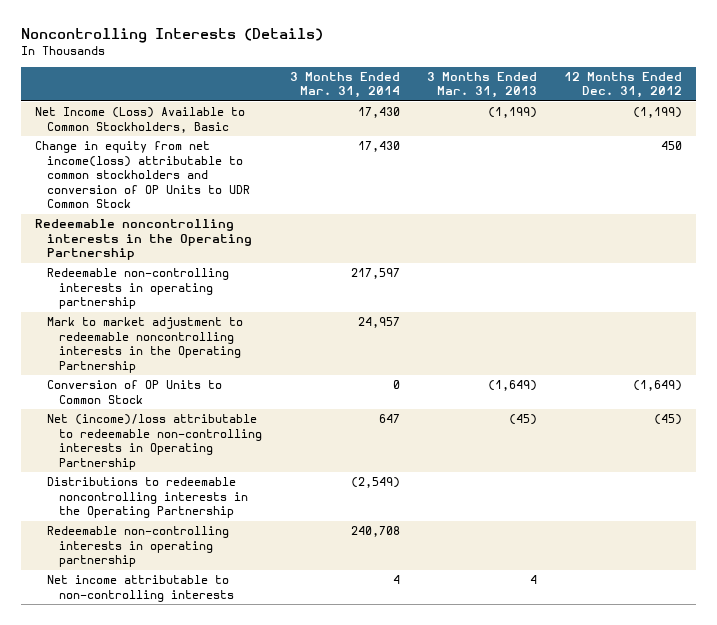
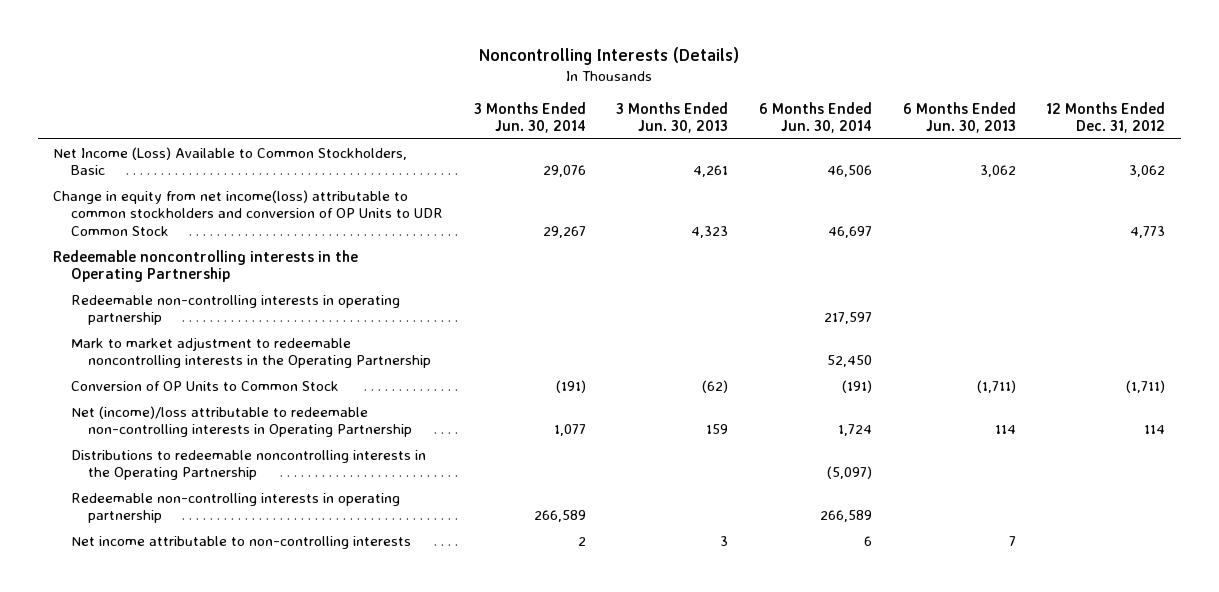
[289,71,400,99] 3 Months Ended Mar. 31, 2014 -> none
[426,71,537,99] 3 Months Ended Mar. 31, 2013 -> none
none -> [473,101,586,133] 3 Months Ended Jun. 30, 2014
none -> [616,101,729,133] 3 Months Ended Jun. 30, 2013
none -> [759,101,873,133] 6 Months Ended Jun. 30, 2014
none -> [902,101,1016,133] 6 Months Ended Jun. 30, 2013
[633,107,683,119] (1,199) -> [1129,165,1166,178] 3,062
[661,141,683,151] 450 -> [1130,225,1166,238] 4,773
[633,380,683,392] (1,649) -> [1126,379,1166,393] (1,711)
[654,414,683,426] (45) -> [1144,425,1166,435] 114

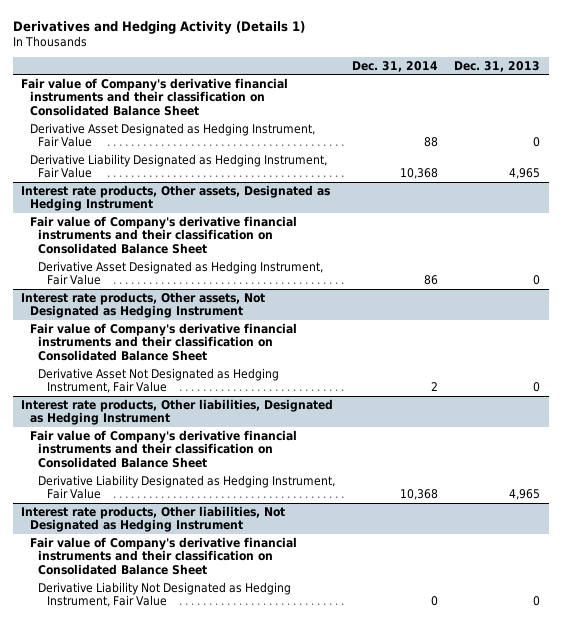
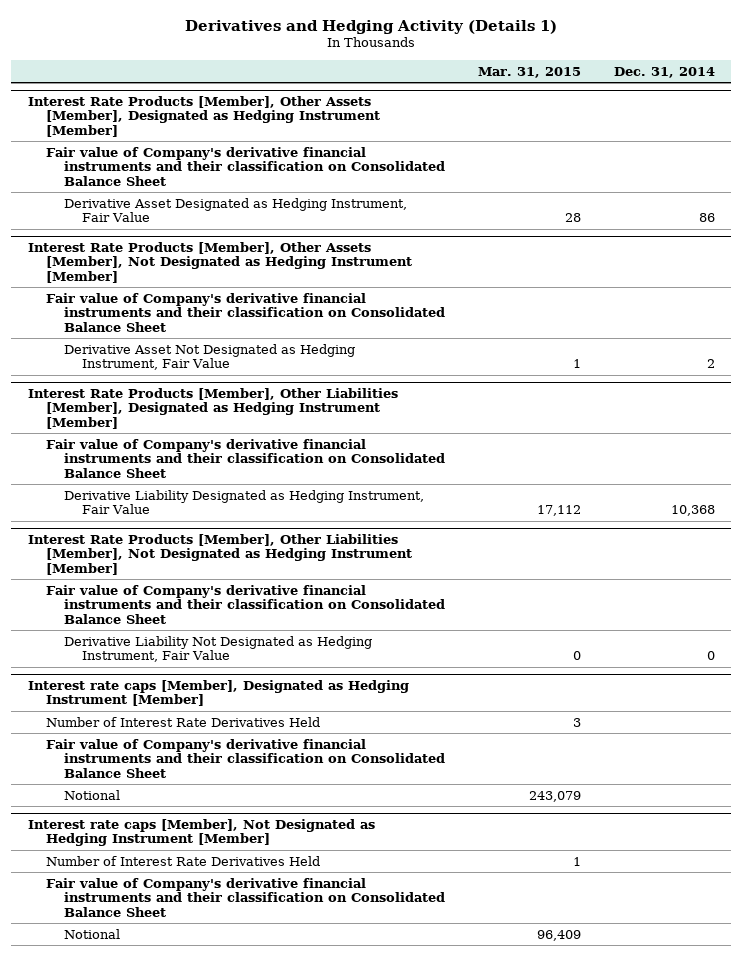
[454,60,541,72] Dec. 31, 2013 -> none
none -> [477,66,581,78] Mar. 31, 2015
[21,77,289,117] Fair value of Company's derivative financial instruments and their classification on Consolidated Balance Sheet -> none
[29,122,315,148] Derivative Asset Designated as Hedging Instrument, Fair Value -> none
[29,153,327,179] Derivative Liability Designated as Hedging Instrument, Fair Value -> none
[21,184,331,212] Interest rate products, Other assets, Designated as Hedging Instrument -> [27,95,380,137] Interest Rate Products [Member], Other Assets [Member], Designated as Hedging Instrument [Member]
[21,291,266,319] Interest rate products, Other assets, Not Designated as Hedging Instrument -> [27,241,412,283] Interest Rate Products [Member], Other Assets [Member], Not Designated as Hedging Instrument [Member]
[21,398,334,426] Interest rate products, Other liabilities, Designated as Hedging Instrument -> [27,387,398,429] Interest Rate Products [Member], Other Liabilities [Member], Designated as Hedging Instrument [Member]
[21,505,286,533] Interest rate products, Other liabilities, Not Designated as Hedging Instrument -> [27,533,412,575] Interest Rate Products [Member], Other Liabilities [Member], Not Designated as Hedging Instrument [Member]
none -> [27,679,409,707] Interest rate caps [Member], Designated as Hedging Instrument [Member]
none -> [45,716,320,727] Number of Interest Rate Derivatives Held
none -> [45,738,445,778] Fair value of Company's derivative financial instruments and their classification on Consolidated Balance Sheet
none -> [63,789,120,800] Notional
none -> [27,818,375,847] Interest rate caps [Member], Not Designated as Hedging Instrument [Member]
none -> [45,855,320,866] Number of Interest Rate Derivatives Held
none -> [45,877,445,917] Fair value of Company's derivative financial instruments and their classification on Consolidated Balance Sheet
none -> [63,928,120,939] Notional

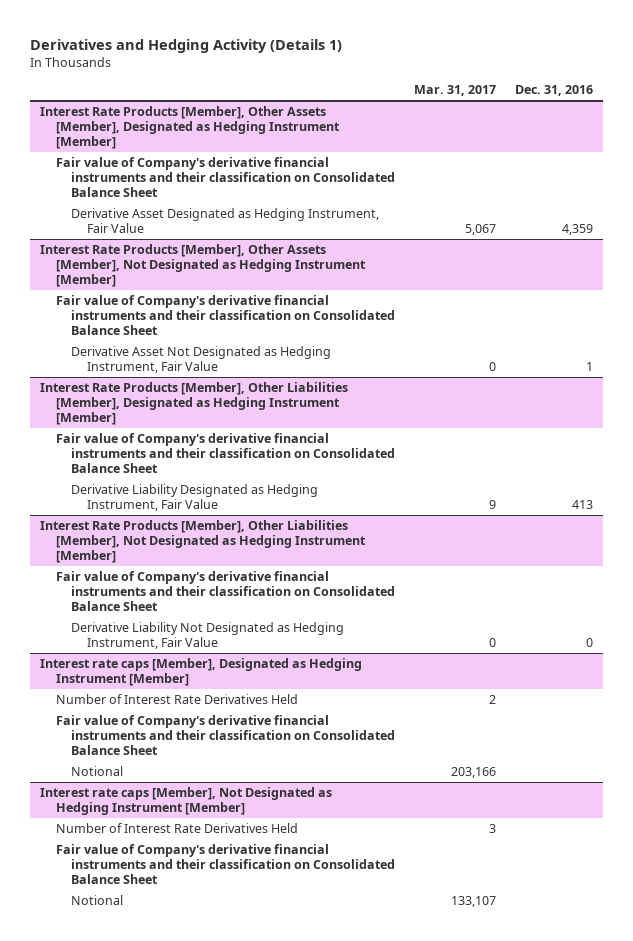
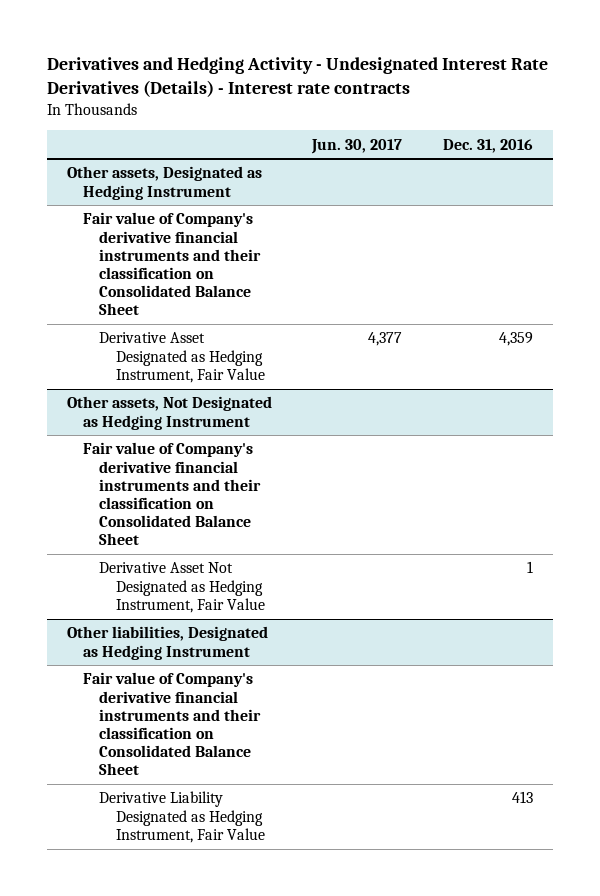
[30,38,343,53] Derivatives and Hedging Activity (Details 1) -> [46,57,548,98] Derivatives and Hedging Activity - Undesignated Interest Rate Derivatives (Details) - Interest rate contracts
[414,85,497,97] Mar. 31, 2017 -> none
none -> [311,138,403,154] Jun. 30, 2017
[39,105,340,150] Interest Rate Products [Member], Other Assets [Member], Designated as Hedging Instrument [Member] -> [66,166,262,200] Other assets, Designated as Hedging Instrument
[39,243,366,288] Interest Rate Products [Member], Other Assets [Member], Not Designated as Hedging Instrument [Member] -> [66,396,272,430] Other assets, Not Designated as Hedging Instrument
[39,381,348,426] Interest Rate Products [Member], Other Liabilities [Member], Designated as Hedging Instrument [Member] -> [66,626,268,660] Other liabilities, Designated as Hedging Instrument
[39,519,366,564] Interest Rate Products [Member], Other Liabilities [Member], Not Designated as Hedging Instrument [Member] -> none
[55,570,396,612] Fair value of Company's derivative financial instruments and their classification on Consolidated Balance Sheet -> none
[71,621,345,650] Derivative Liability Not Designated as Hedging Instrument, Fair Value -> none
[39,657,362,687] Interest rate caps [Member], Designated as Hedging Instrument [Member] -> none
[55,693,298,704] Number of Interest Rate Derivatives Held -> none
[55,714,396,756] Fair value of Company's derivative financial instruments and their classification on Consolidated Balance Sheet -> none
[71,765,124,776] Notional -> none
[39,786,332,816] Interest rate caps [Member], Not Designated as Hedging Instrument [Member] -> none
[55,822,298,833] Number of Interest Rate Derivatives Held -> none
[55,843,396,885] Fair value of Company's derivative financial instruments and their classification on Consolidated Balance Sheet -> none
[71,894,124,905] Notional -> none

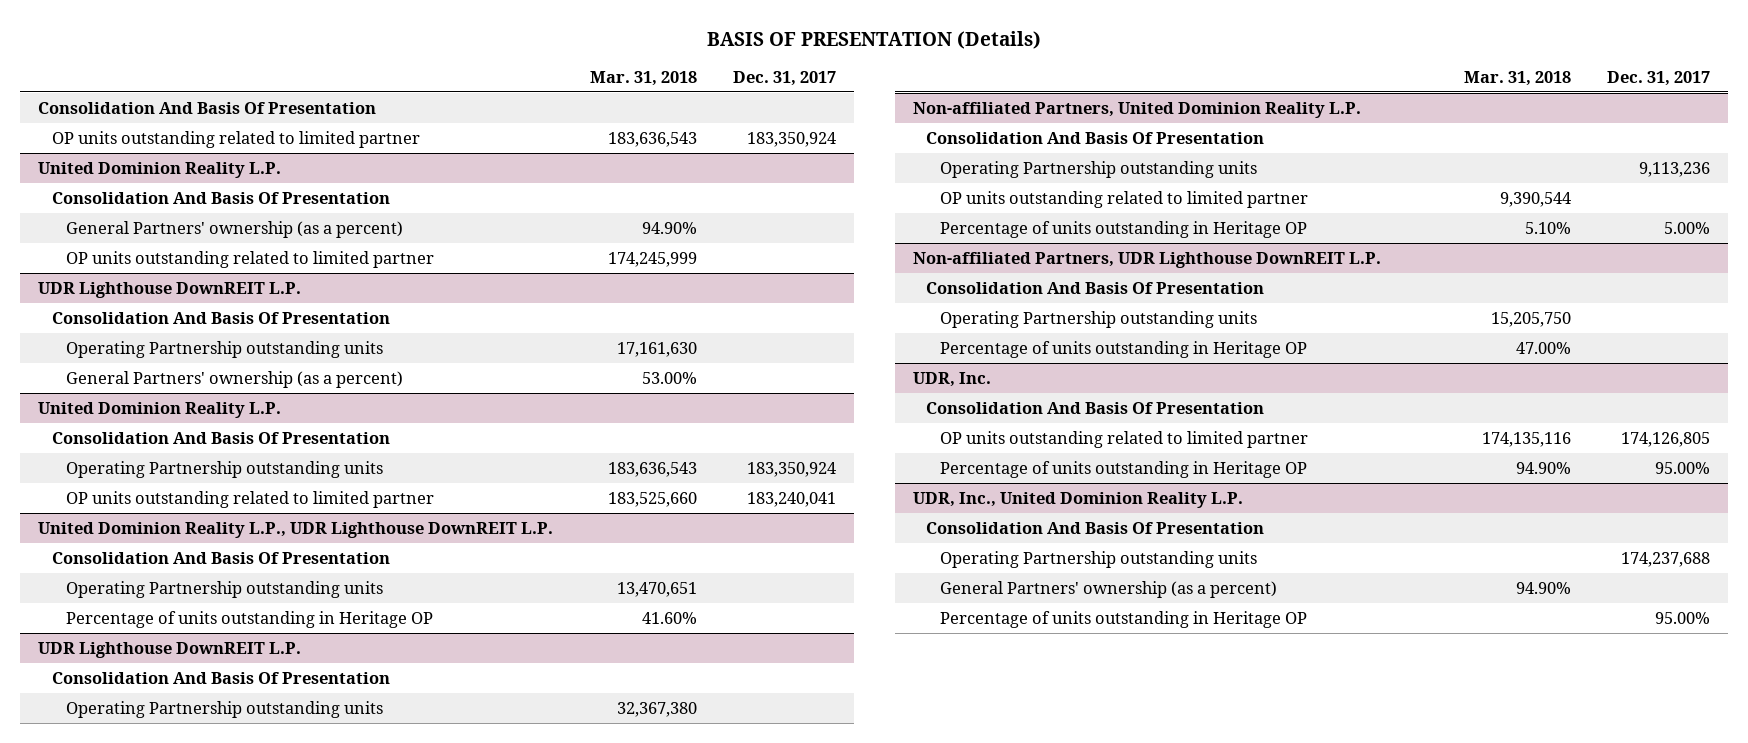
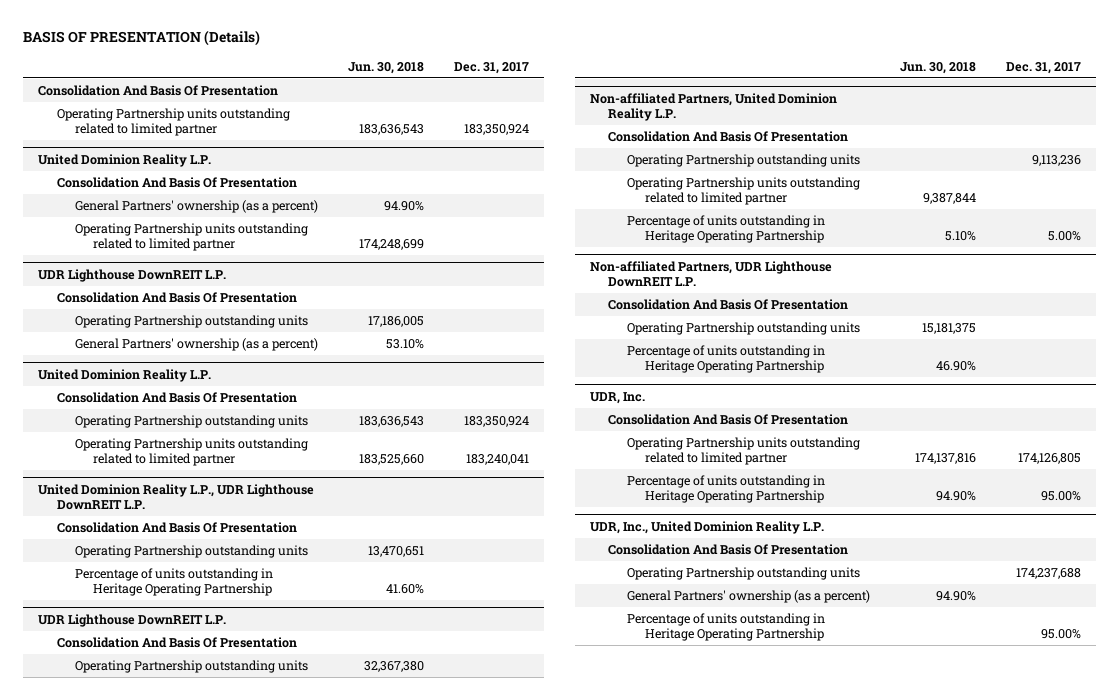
[589,71,697,87] Mar. 31, 2018 -> none
none -> [347,61,424,74] Jun. 30, 2018
[52,130,421,148] OP units outstanding related to limited partner -> [56,107,290,137] Operating Partnership units outstanding related to limited partner
[65,250,434,268] OP units outstanding related to limited partner -> [74,222,308,252] Operating Partnership units outstanding related to limited partner
[65,490,434,508] OP units outstanding related to limited partner -> [74,437,308,467] Operating Partnership units outstanding related to limited partner
[65,610,433,628] Percentage of units outstanding in Heritage OP -> [74,567,273,597] Percentage of units outstanding in Heritage Operating Partnership
[939,190,1308,208] OP units outstanding related to limited partner -> [626,176,860,206] Operating Partnership units outstanding related to limited partner
[939,220,1307,238] Percentage of units outstanding in Heritage OP -> [626,214,825,244] Percentage of units outstanding in Heritage Operating Partnership
[939,340,1307,358] Percentage of units outstanding in Heritage OP -> [626,344,825,374] Percentage of units outstanding in Heritage Operating Partnership
[939,430,1308,448] OP units outstanding related to limited partner -> [626,436,860,466] Operating Partnership units outstanding related to limited partner
[939,460,1307,478] Percentage of units outstanding in Heritage OP -> [626,474,825,504] Percentage of units outstanding in Heritage Operating Partnership
[939,610,1307,628] Percentage of units outstanding in Heritage OP -> [626,612,825,642] Percentage of units outstanding in Heritage Operating Partnership

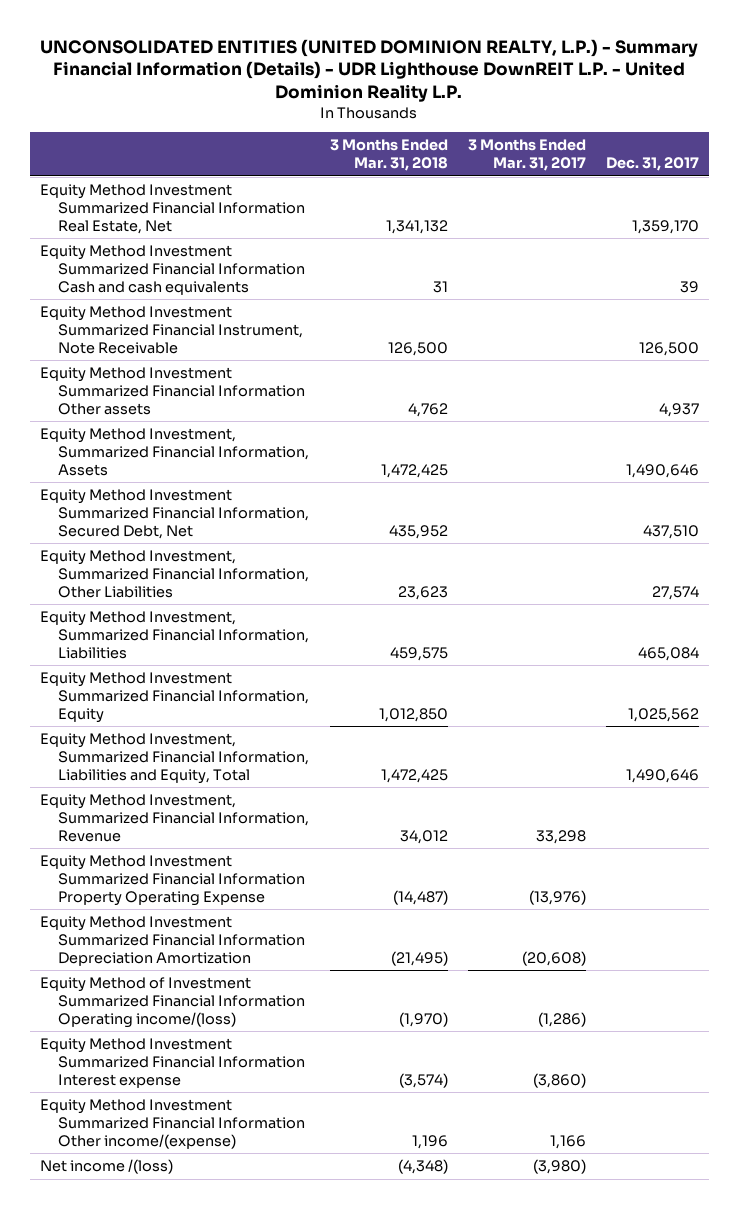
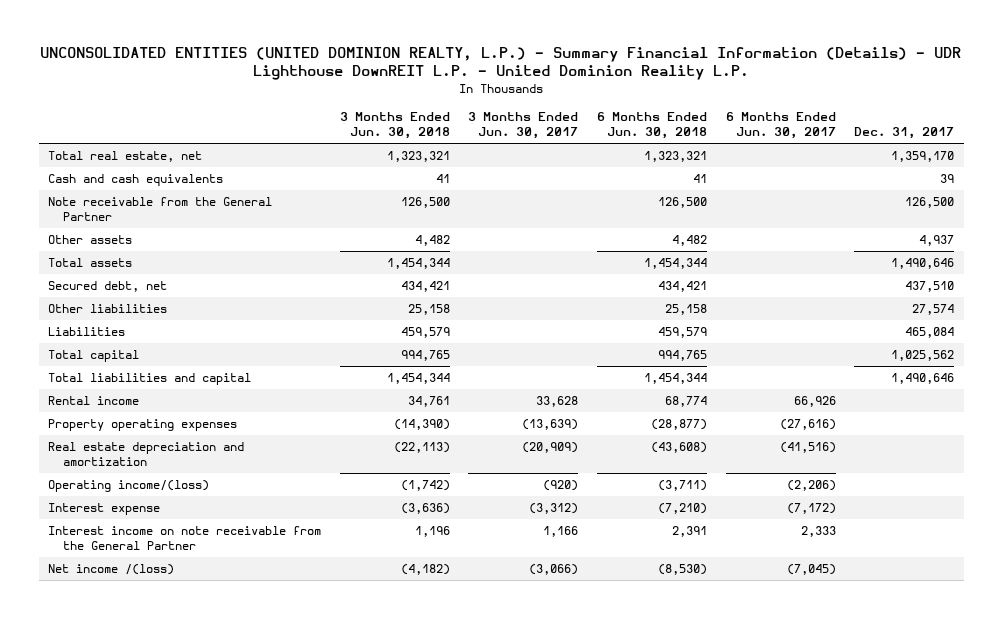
[329,139,448,172] 3 Months Ended Mar. 31, 2018 -> none
[467,139,586,172] 3 Months Ended Mar. 31, 2017 -> none
none -> [339,112,450,140] 3 Months Ended Jun. 30, 2018
none -> [468,112,579,140] 3 Months Ended Jun. 30, 2017
none -> [597,112,708,140] 6 Months Ended Jun. 30, 2018
none -> [725,112,836,140] 6 Months Ended Jun. 30, 2017
[39,184,306,234] Equity Method Investment Summarized Financial Information Real Estate, Net -> [48,151,203,163] Total real estate, net
[39,245,306,295] Equity Method Investment Summarized Financial Information Cash and cash equivalents -> [48,174,224,187] Cash and cash equivalents
[39,306,304,354] Equity Method Investment Summarized Financial Instrument, Note Receivable -> [48,197,273,222] Note receivable from the General Partner
[39,367,306,415] Equity Method Investment Summarized Financial Information Other assets -> [48,235,133,245] Other assets
[39,428,310,476] Equity Method Investment, Summarized Financial Information, Assets -> [48,258,133,268] Total assets
[39,489,310,539] Equity Method Investment Summarized Financial Information, Secured Debt, Net -> [48,281,168,293] Secured debt, net
[39,550,310,598] Equity Method Investment, Summarized Financial Information, Other Liabilities -> [48,304,168,314] Other liabilities
[39,611,310,659] Equity Method Investment, Summarized Financial Information, Liabilities -> [48,327,126,337] Liabilities
[39,672,310,723] Equity Method Investment Summarized Financial Information, Equity -> [48,350,140,363] Total capital
[39,733,310,784] Equity Method Investment, Summarized Financial Information, Liabilities and Equity, Total -> [48,373,252,386] Total liabilities and capital
[39,794,310,842] Equity Method Investment, Summarized Financial Information, Revenue -> [48,396,140,406] Rental income
[39,855,306,906] Equity Method Investment Summarized Financial Information Property Operating Expense -> [48,419,238,432] Property operating expenses
[39,916,306,966] Equity Method Investment Summarized Financial Information Depreciation Amortization -> [48,442,245,467] Real estate depreciation and amortization
[39,977,306,1028] Equity Method of Investment Summarized Financial Information Operating income/(loss) -> [48,480,210,493] Operating income/(loss)
[39,1038,306,1088] Equity Method Investment Summarized Financial Information Interest expense -> [48,503,161,516] Interest expense
[39,1099,306,1149] Equity Method Investment Summarized Financial Information Other income/(expense) -> [48,526,322,551] Interest income on note receivable from the General Partner

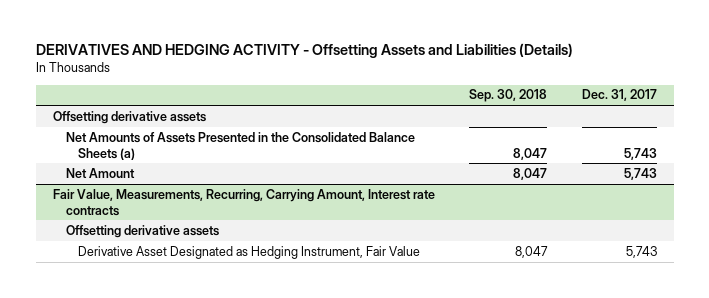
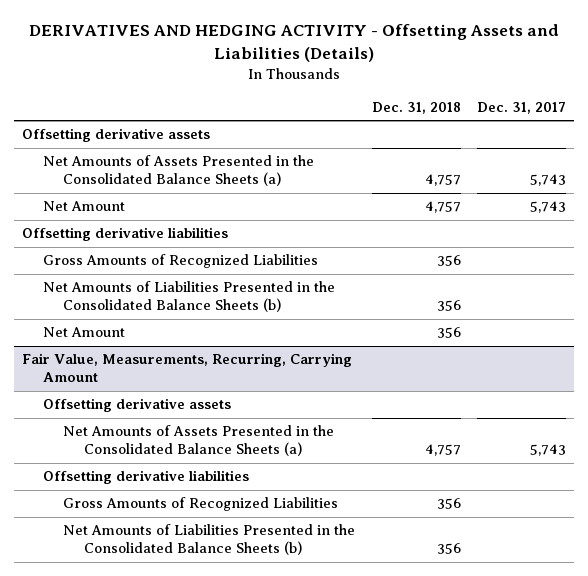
[469,89,548,103] Sep. 30, 2018 -> none
none -> [371,101,461,114] Dec. 31, 2018
none -> [22,227,229,242] Offsetting derivative liabilities
none -> [42,254,318,269] Gross Amounts of Recognized Liabilities
none -> [42,281,335,313] Net Amounts of Liabilities Presented in the Consolidated Balance Sheets (b)
none -> [42,327,125,338] Net Amount
[52,188,435,216] Fair Value, Measurements, Recurring, Carrying Amount, Interest rate contracts -> [22,353,353,383] Fair Value, Measurements, Recurring, Carrying Amount
[78,245,421,259] Derivative Asset Designated as Hedging Instrument, Fair Value -> [63,425,335,457] Net Amounts of Assets Presented in the Consolidated Balance Sheets (a)
none -> [42,470,249,485] Offsetting derivative liabilities
none -> [63,497,339,512] Gross Amounts of Recognized Liabilities
none -> [63,524,356,556] Net Amounts of Liabilities Presented in the Consolidated Balance Sheets (b)

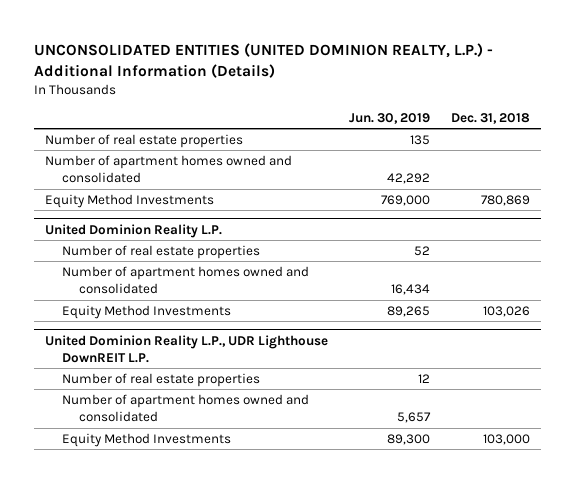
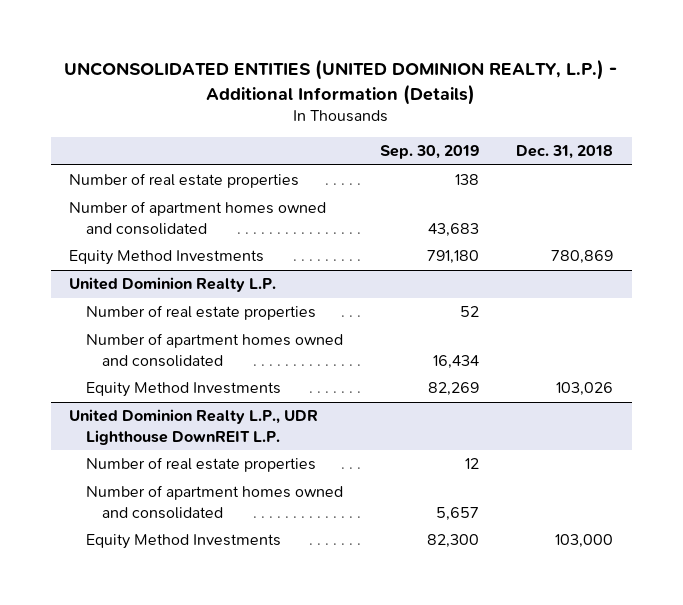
[349,112,431,124] Jun. 30, 2019 -> none
none -> [380,145,480,160] Sep. 30, 2019
[44,223,222,238] United Dominion Reality L.P. -> [69,277,277,293] United Dominion Realty L.P.
[44,334,328,363] United Dominion Reality L.P., UDR Lighthouse DownREIT L.P. -> [69,409,319,445] United Dominion Realty L.P., UDR Lighthouse DownREIT L.P.

